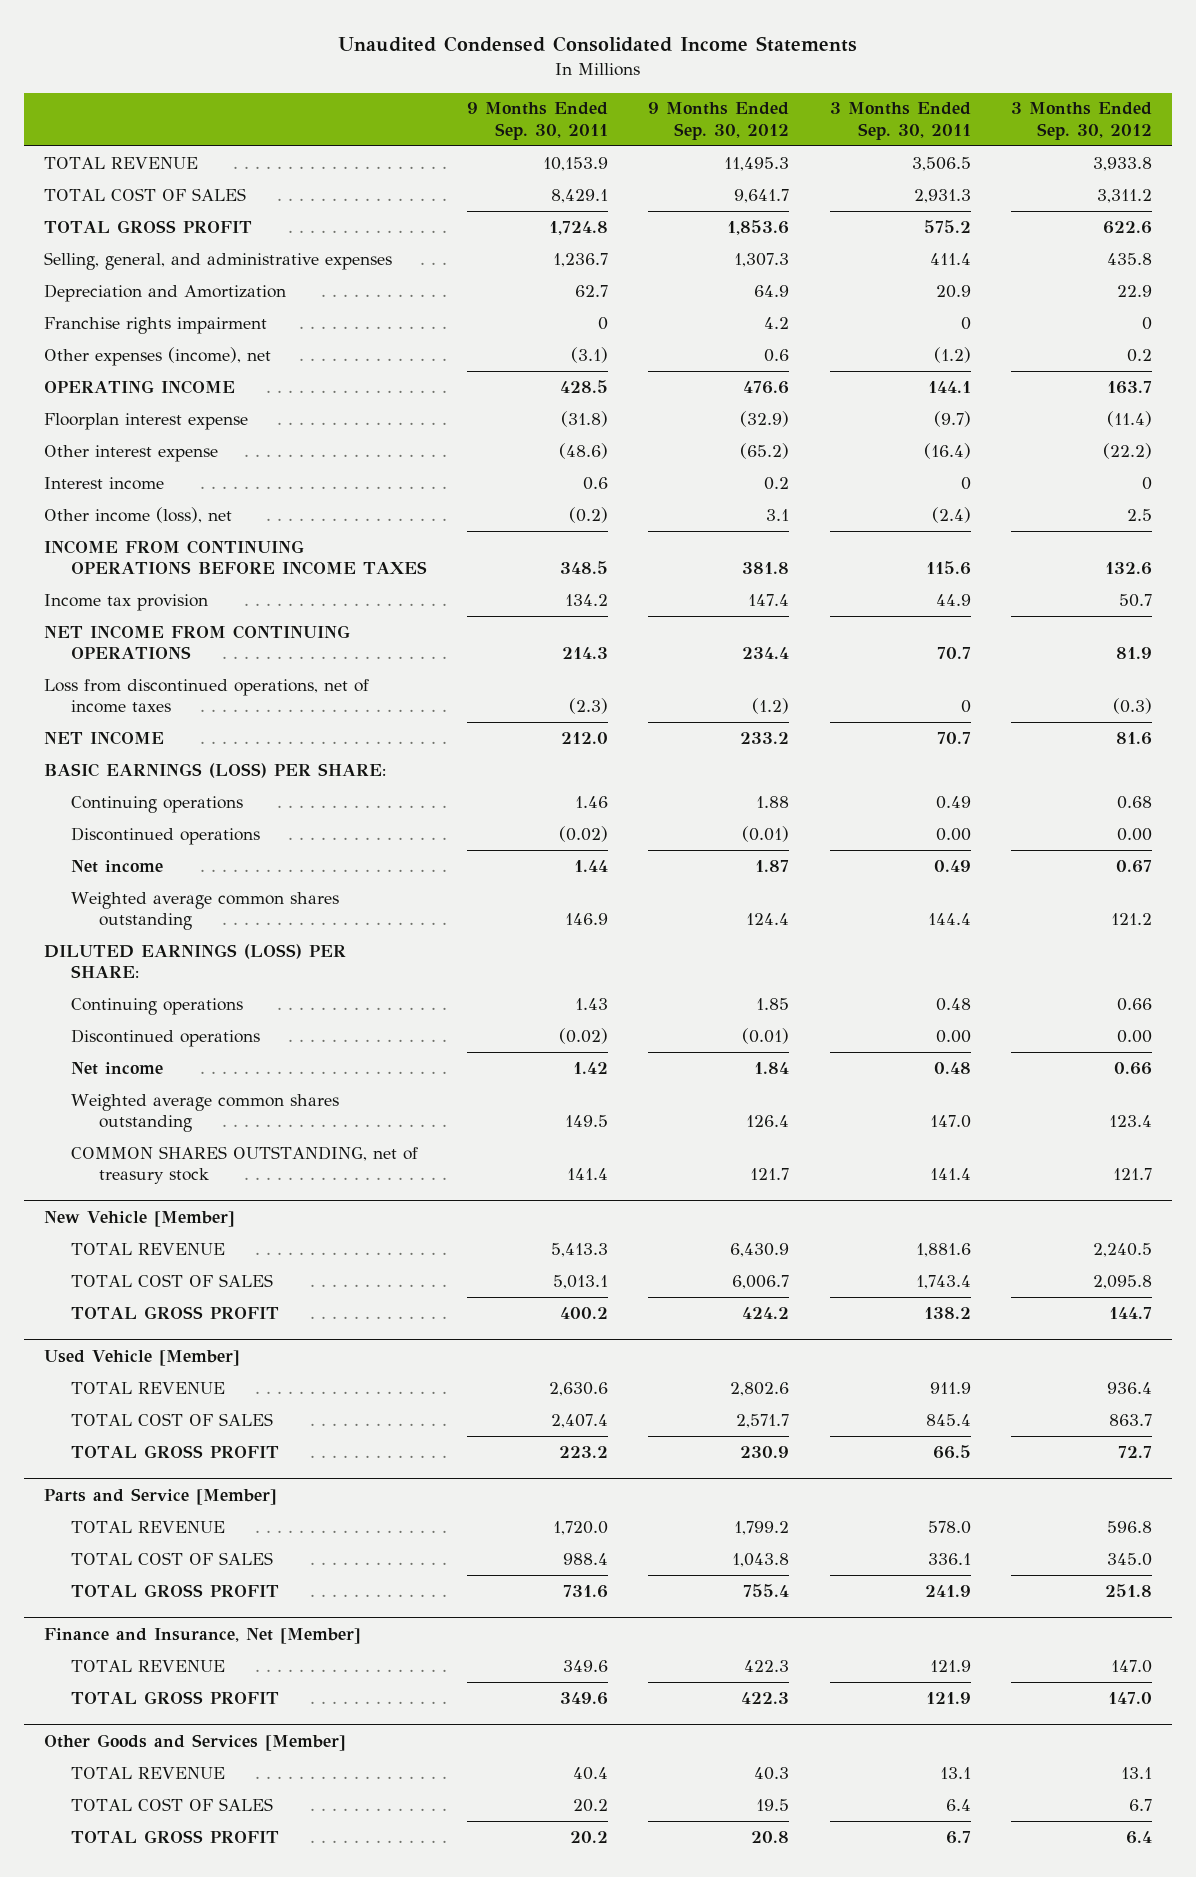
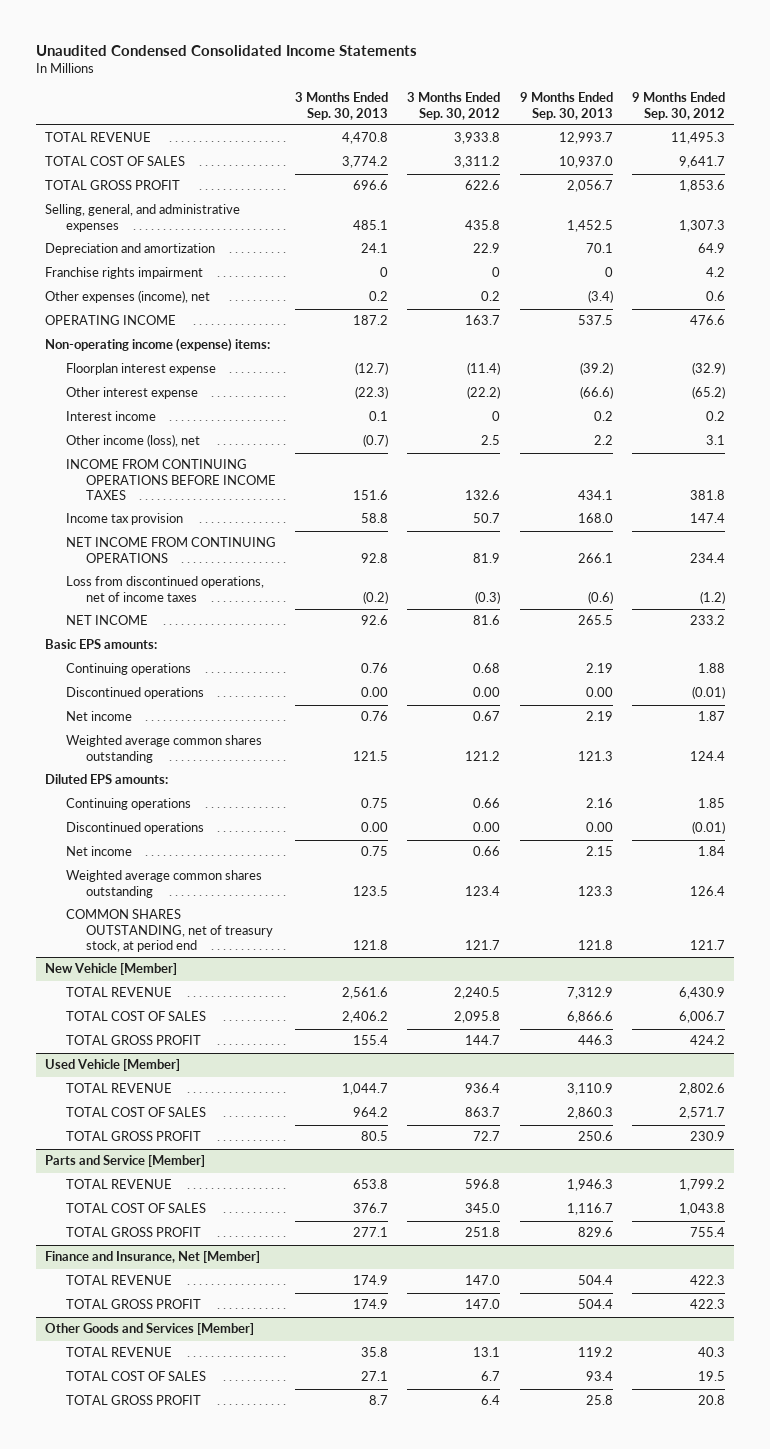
[467,102,609,140] 9 Months Ended Sep. 30, 2011 -> none
[829,102,971,140] 3 Months Ended Sep. 30, 2011 -> none
none -> [295,92,389,120] 3 Months Ended Sep. 30, 2013
none -> [519,92,613,120] 9 Months Ended Sep. 30, 2013
[44,283,287,302] Depreciation and Amortization -> [45,243,216,256] Depreciation and amortization
none -> [45,338,271,353] Non-operating income (expense) items:
[44,762,387,778] BASIC EARNINGS (LOSS) PER SHARE: -> [45,639,158,650] Basic EPS amounts:
[44,943,347,979] DILUTED EARNINGS (LOSS) PER SHARE: -> [45,774,169,785] Diluted EPS amounts:
[71,1145,419,1185] COMMON SHARES OUTSTANDING, net of treasury stock -> [65,909,274,953] COMMON SHARES OUTSTANDING, net of treasury stock, at period end

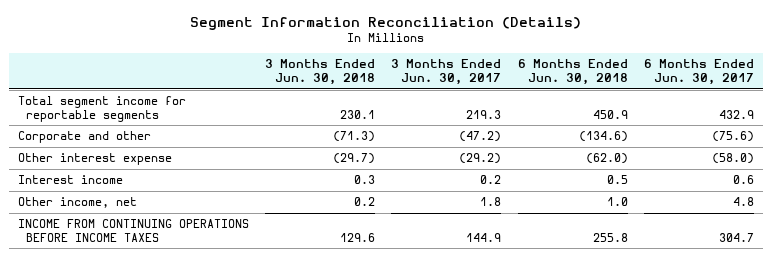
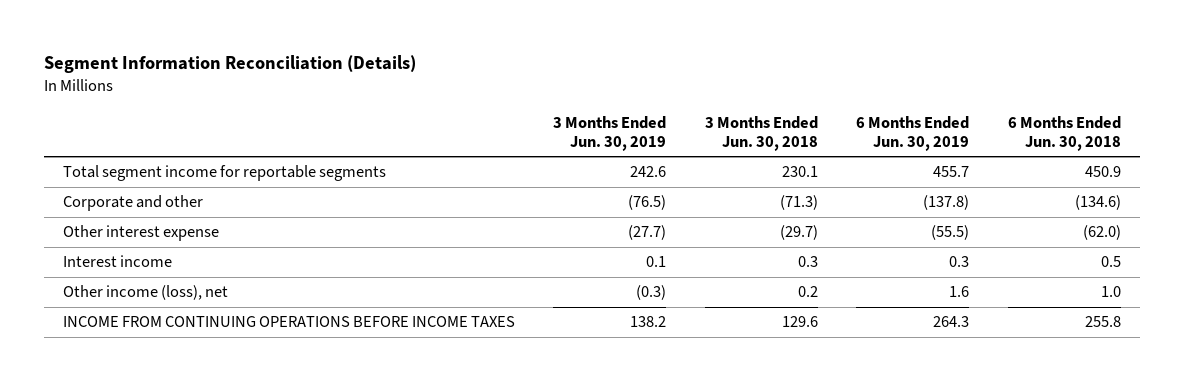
[391,59,502,86] 3 Months Ended Jun. 30, 2017 -> none
[644,59,755,86] 6 Months Ended Jun. 30, 2017 -> none
none -> [553,115,667,151] 3 Months Ended Jun. 30, 2019
none -> [856,115,970,151] 6 Months Ended Jun. 30, 2019
[17,197,137,209] Other income, net -> [62,285,228,301] Other income (loss), net

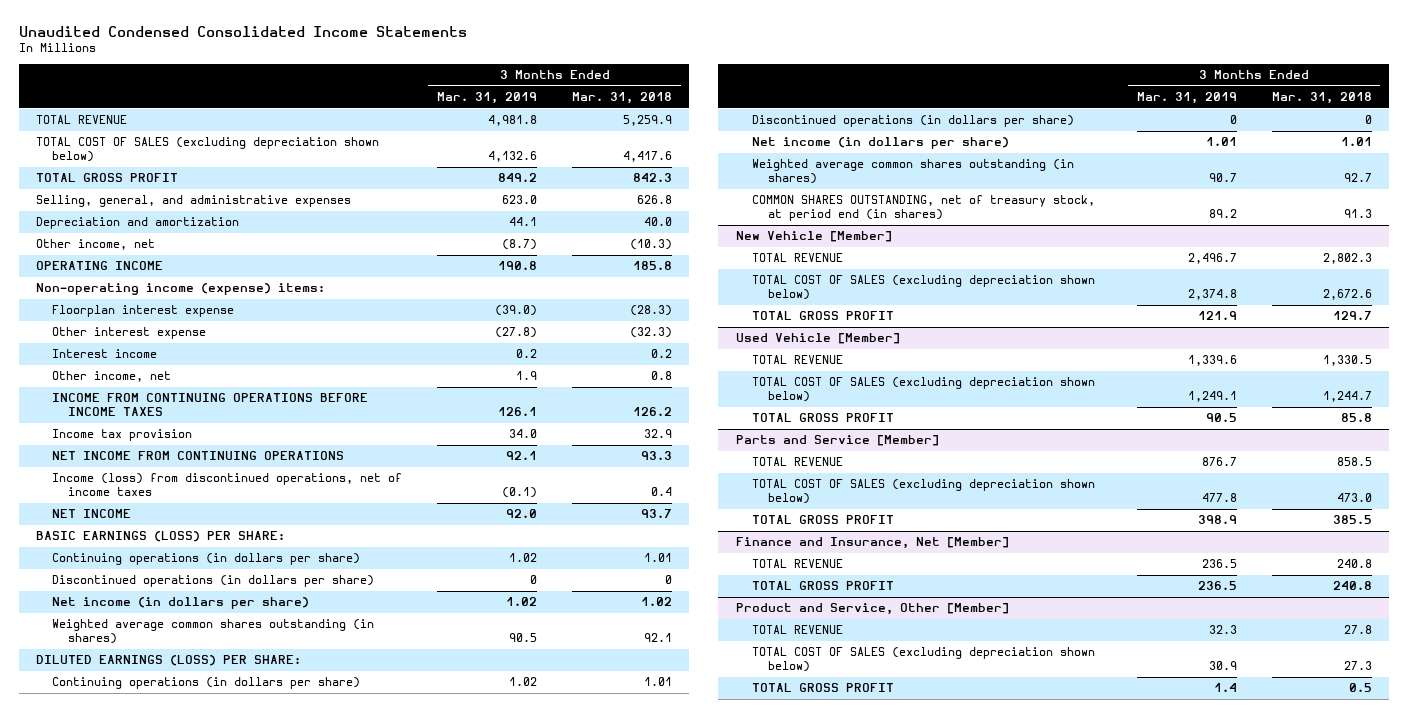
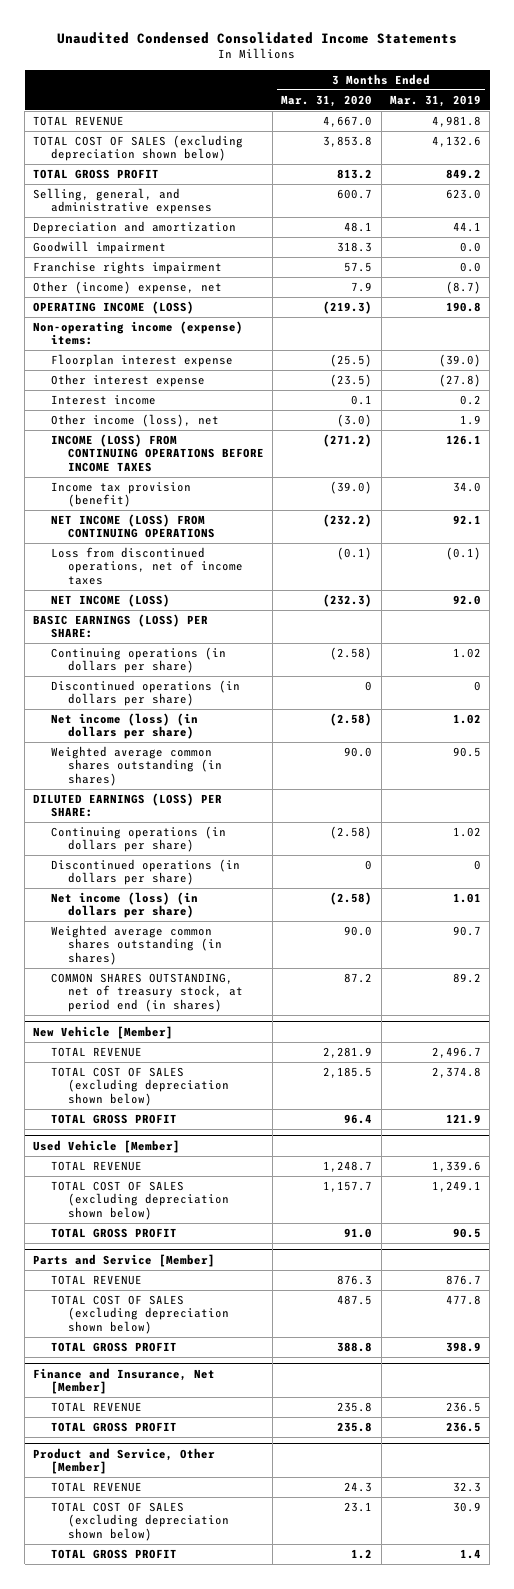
[571,92,672,105] Mar. 31, 2018 -> none
none -> [281,94,373,107] Mar. 31, 2020
none -> [33,240,167,254] Goodwill impairment
none -> [33,260,223,274] Franchise rights impairment
[36,239,156,251] Other income, net -> [33,280,223,294] Other (income) expense, net
[36,261,164,271] OPERATING INCOME -> [33,300,195,314] OPERATING INCOME (LOSS)
[52,371,172,383] Other income, net -> [50,413,219,427] Other income (loss), net
[52,393,369,417] INCOME FROM CONTINUING OPERATIONS BEFORE INCOME TAXES -> [50,433,264,472] INCOME (LOSS) FROM CONTINUING OPERATIONS BEFORE INCOME TAXES
[52,429,193,442] Income tax provision -> [50,481,191,508] Income tax provision (benefit)
[52,451,345,461] NET INCOME FROM CONTINUING OPERATIONS -> [50,513,215,539] NET INCOME (LOSS) FROM CONTINUING OPERATIONS
[52,473,403,497] Income (loss) from discontinued operations, net of income taxes -> [50,546,243,585] Loss from discontinued operations, net of income taxes
[52,509,132,519] NET INCOME -> [50,593,170,607] NET INCOME (LOSS)
[52,597,310,610] Net income (in dollars per share) -> [50,712,198,740] Net income (loss) (in dollars per share)
[751,137,1009,150] Net income (in dollars per share) -> [50,891,198,919] Net income (loss) (in dollars per share)

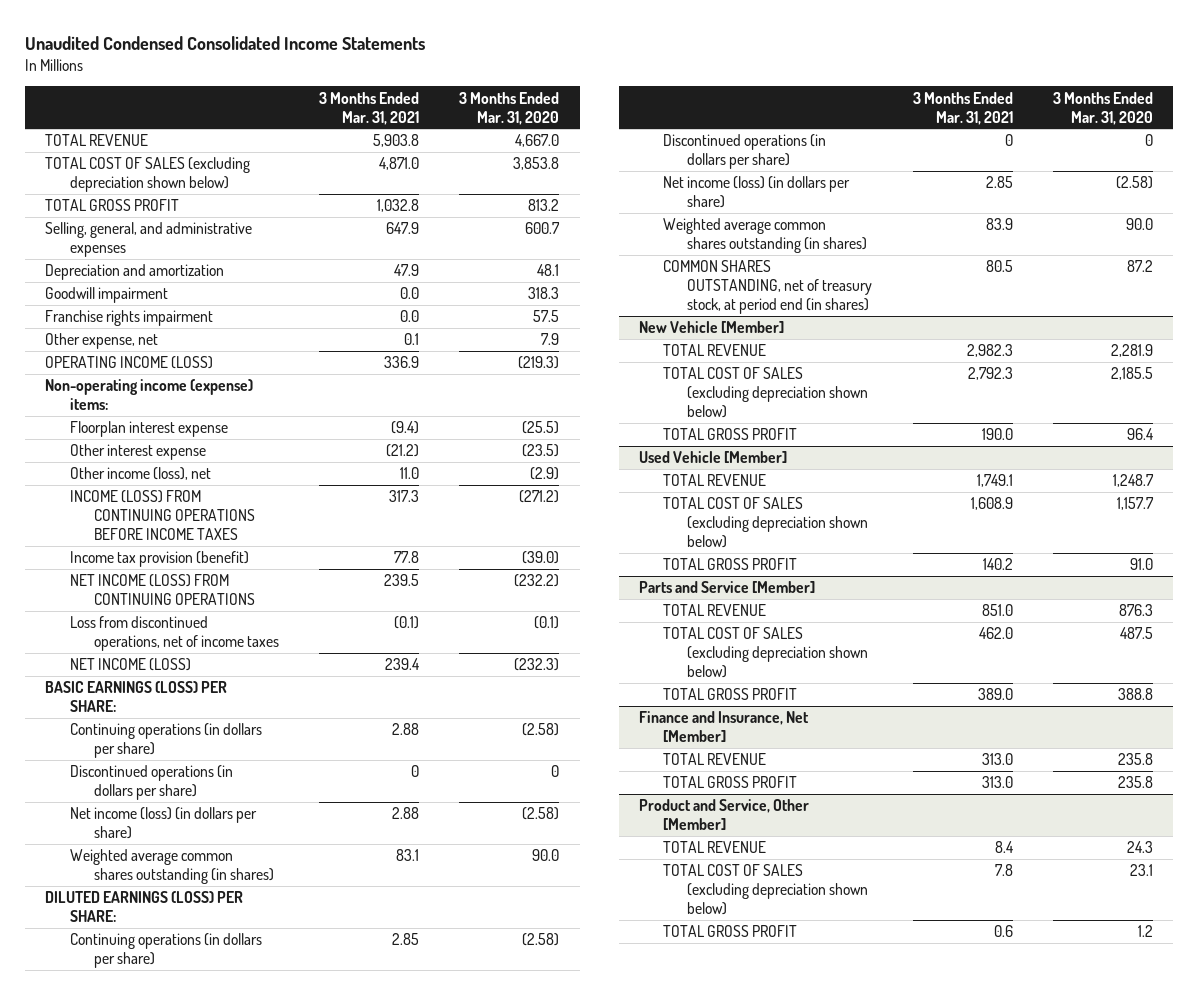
[390,94,482,107] Mar. 31, 2019 -> none
none -> [319,91,420,125] 3 Months Ended Mar. 31, 2021
[33,280,223,294] Other (income) expense, net -> [45,333,159,350] Other expense, net
[50,394,156,405] Interest income -> none
[337,413,373,427] (3.0) -> [530,467,560,481] (2.9)

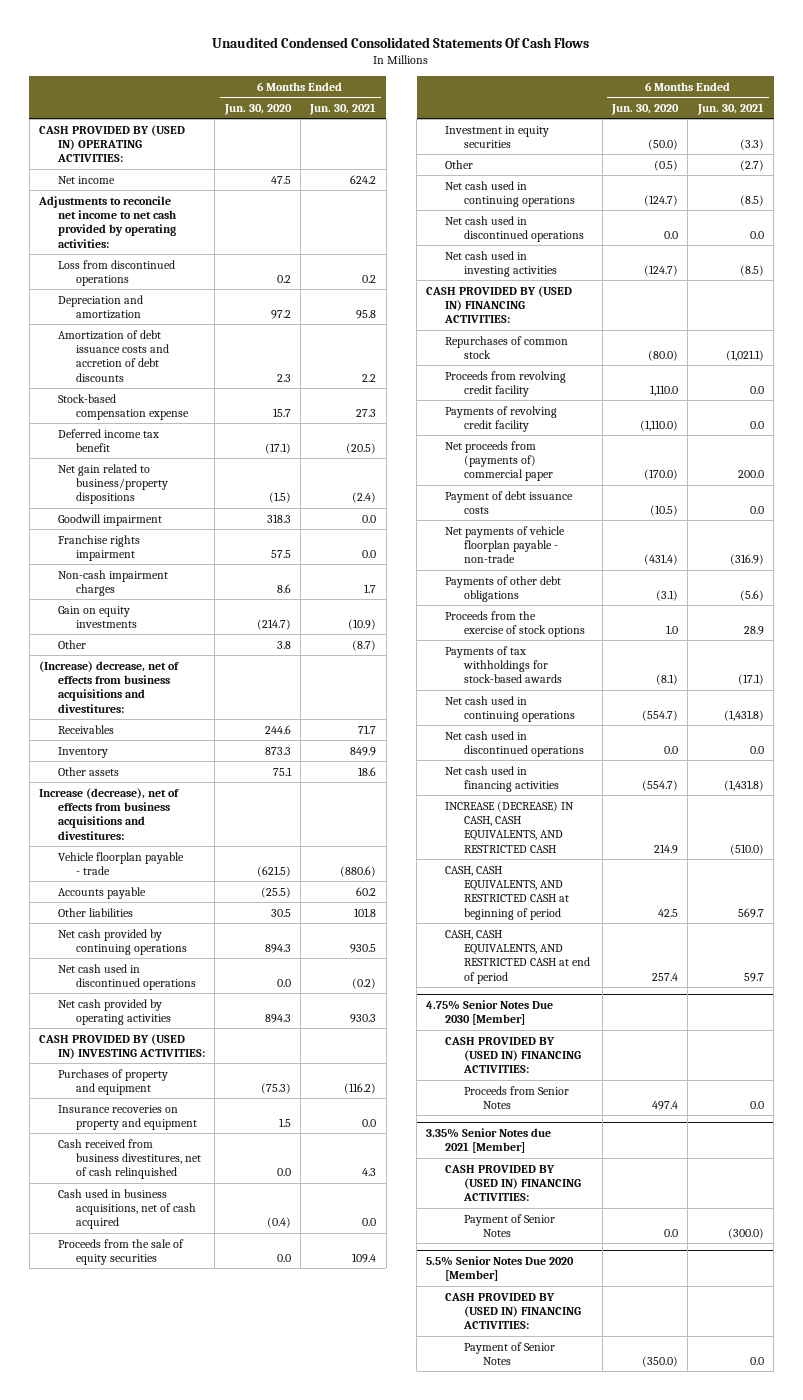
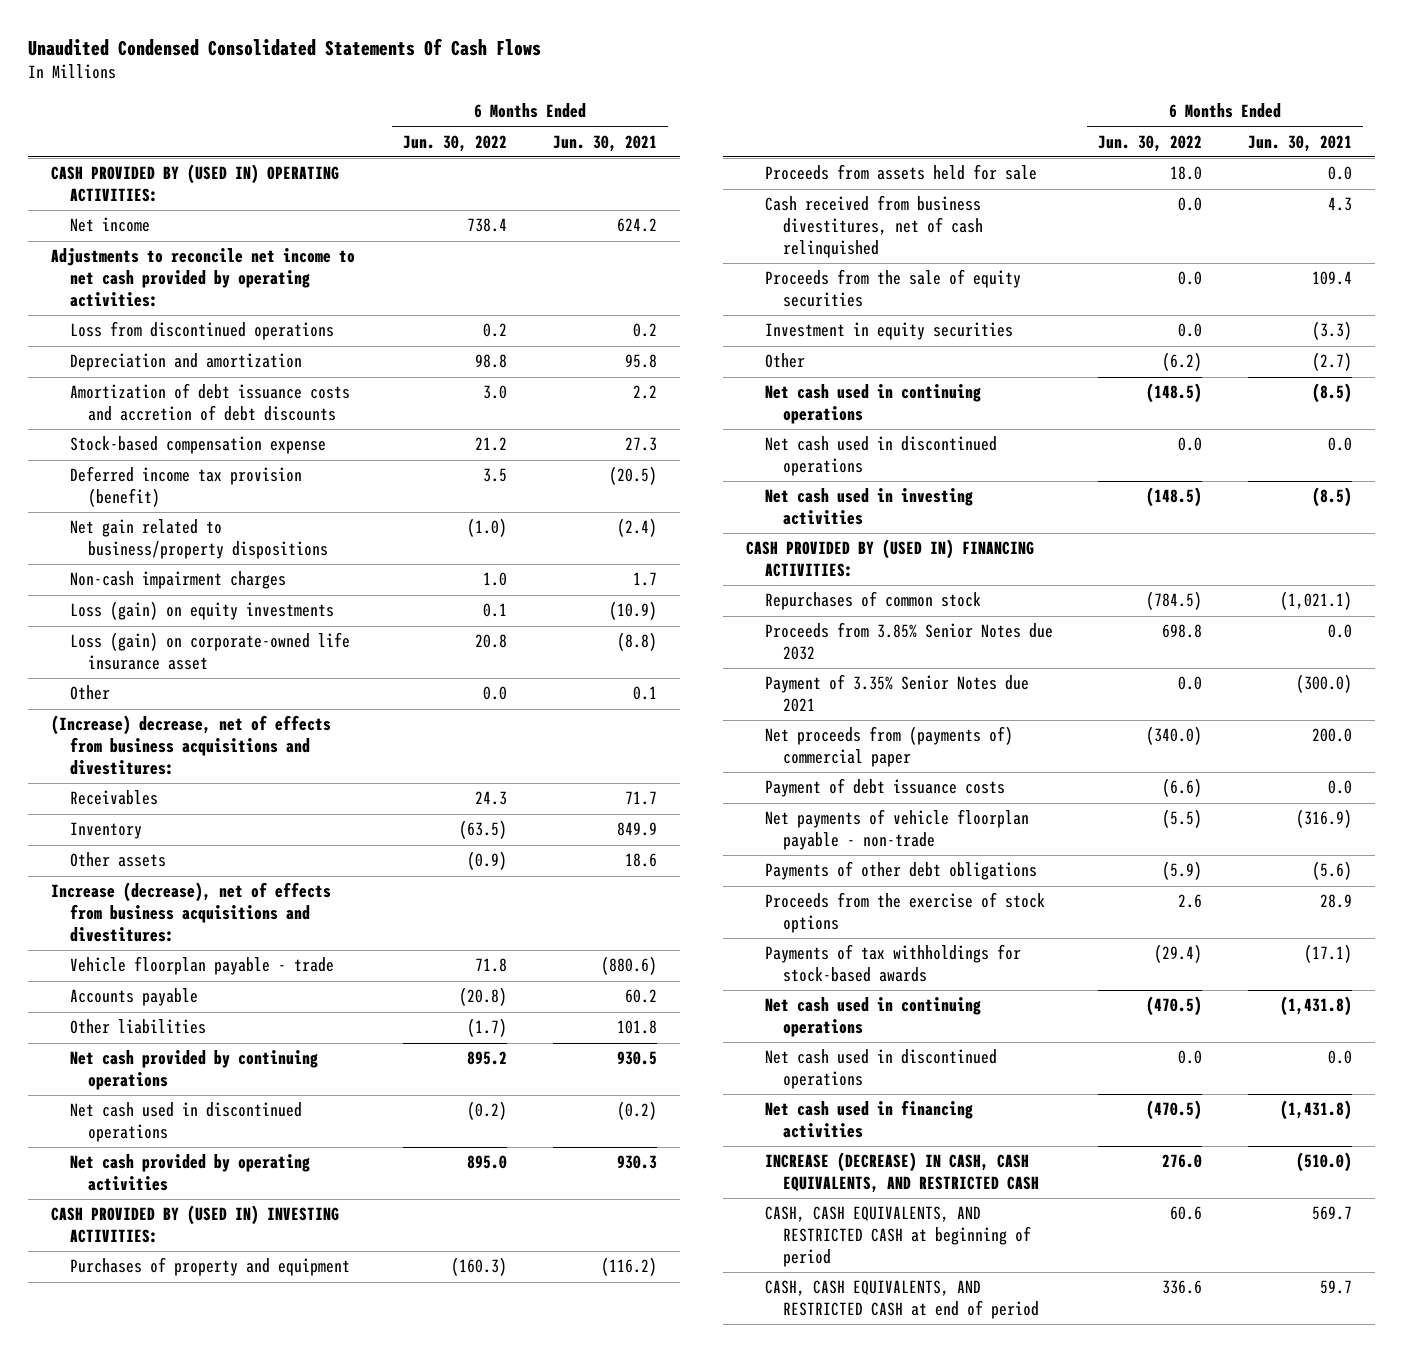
[223,104,292,116] Jun. 30, 2020 -> none
none -> [403,134,508,152] Jun. 30, 2022
[57,428,159,452] Deferred income tax benefit -> [69,466,302,508] Deferred income tax provision (benefit)
[57,513,162,526] Goodwill impairment -> none
[57,534,140,561] Franchise rights impairment -> none
[57,605,138,628] Gain on equity investments -> [69,601,334,621] Loss (gain) on equity investments
none -> [69,632,350,671] Loss (gain) on corporate-owned life insurance asset
[352,639,377,651] (8.7) -> [632,686,657,701] 0.1
[57,1104,198,1130] Insurance recoveries on property and equipment -> none
none -> [764,164,1037,181] Proceeds from assets held for sale
[57,1188,197,1230] Cash used in business acquisitions, net of cash acquired -> none
[445,370,567,397] Proceeds from revolving credit facility -> none
[445,405,558,432] Payments of revolving credit facility -> none
none -> [764,622,1053,661] Proceeds from 3.85% Senior Notes due 2032
none -> [764,674,1029,713] Payment of 3.35% Senior Notes due 2021
[426,999,554,1026] 4.75% Senior Notes Due 2030 [Member] -> none
[445,1036,581,1074] CASH PROVIDED BY (USED IN) FINANCING ACTIVITIES: -> none
[463,1085,569,1109] Proceeds from Senior Notes -> none
[426,1127,552,1154] 3.35% Senior Notes due 2021 [Member] -> none
[445,1164,581,1202] CASH PROVIDED BY (USED IN) FINANCING ACTIVITIES: -> none
[463,1213,555,1237] Payment of Senior Notes -> none
[426,1255,575,1282] 5.5% Senior Notes Due 2020 [Member] -> none
[445,1292,581,1330] CASH PROVIDED BY (USED IN) FINANCING ACTIVITIES: -> none
[463,1341,555,1365] Payment of Senior Notes -> none

